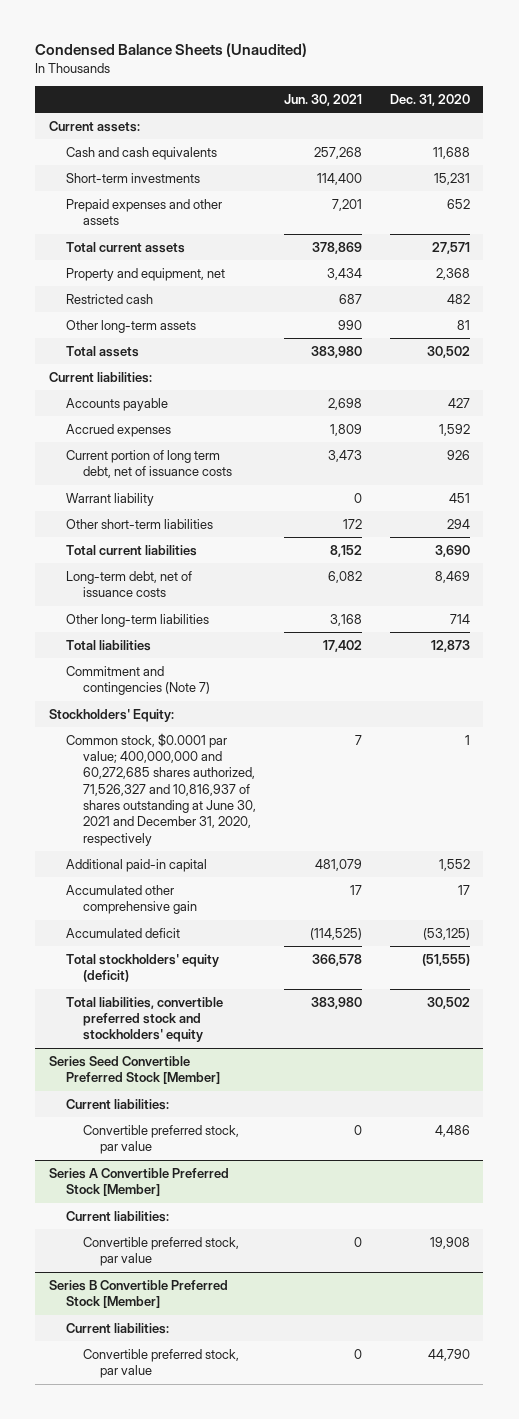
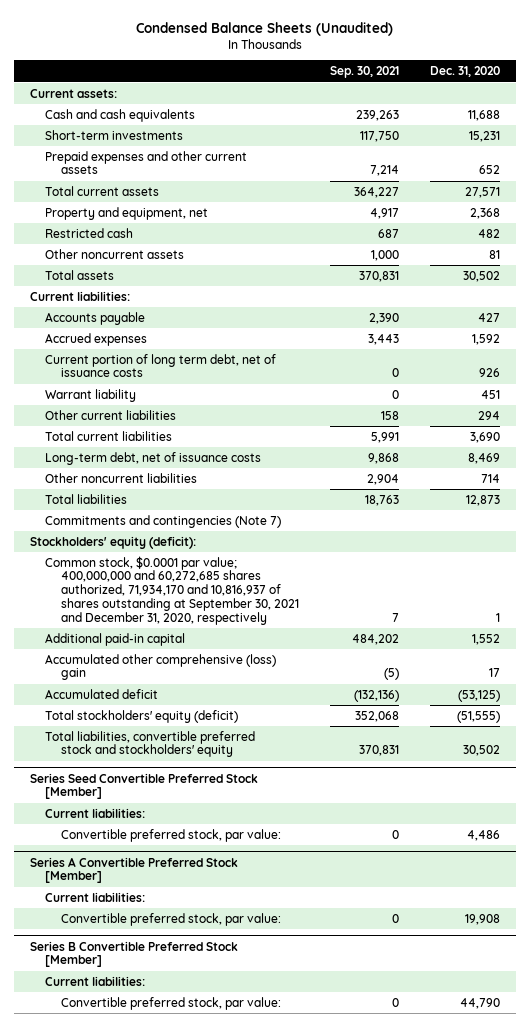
[283,93,362,106] Jun. 30, 2021 -> none
none -> [329,66,399,79] Sep. 30, 2021
[66,198,223,226] Prepaid expenses and other assets -> [45,150,248,175] Prepaid expenses and other current assets
[66,319,197,333] Other long-term assets -> [45,248,185,259] Other noncurrent assets
[66,518,214,529] Other short-term liabilities -> [45,409,177,420] Other current liabilities
[66,613,210,627] Other long-term liabilities -> [45,472,198,483] Other noncurrent liabilities
[66,665,211,696] Commitment and contingencies (Note 7) -> [45,514,282,528] Commitments and contingencies (Note 7)
[49,708,175,722] Stockholders' Equity: -> [29,535,196,549] Stockholders' equity (deficit):
[66,732,257,846] Common stock, $0.0001 par value; 400,000,000 and 60,272,685 shares authorized, 71,526,327 and 10,816,937 of shares outstanding at June 30, 2021 and December 31, 2020, respectively -> [45,555,299,625] Common stock, $0.0001 par value; 400,000,000 and 60,272,685 shares authorized, 71,934,170 and 10,816,937 of shares outstanding at September 30, 2021 and December 31, 2020, respectively
[66,884,198,915] Accumulated other comprehensive gain -> [45,653,277,681] Accumulated other comprehensive (loss) gain
[83,1124,240,1155] Convertible preferred stock, par value -> [60,828,281,842] Convertible preferred stock, par value:
[83,1236,240,1267] Convertible preferred stock, par value -> [60,912,281,926] Convertible preferred stock, par value:
[83,1348,240,1379] Convertible preferred stock, par value -> [60,996,281,1010] Convertible preferred stock, par value:

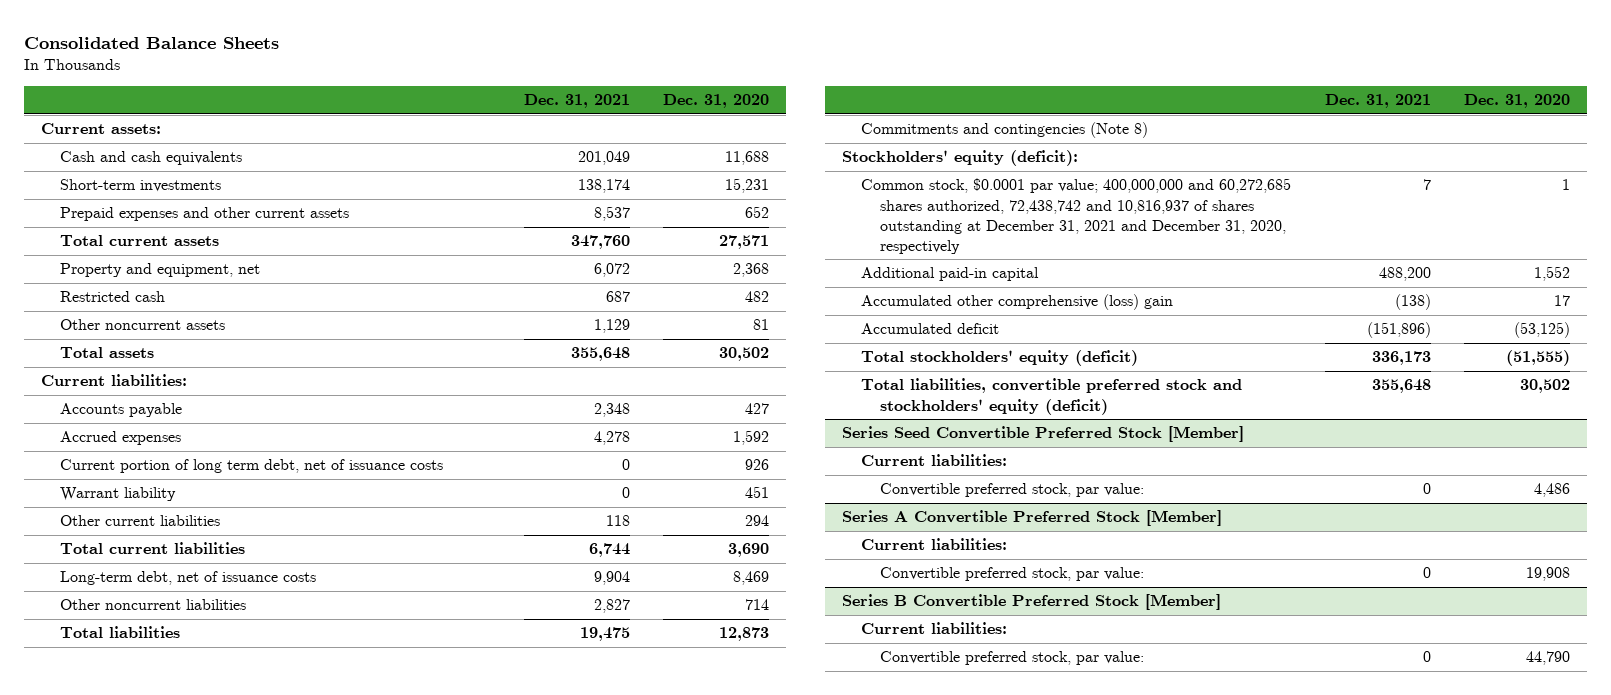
[135,21,393,36] Condensed Balance Sheets (Unaudited) -> [24,36,280,49] Consolidated Balance Sheets
[329,66,399,79] Sep. 30, 2021 -> none
none -> [523,94,630,109] Dec. 31, 2021
[45,514,282,528] Commitments and contingencies (Note 7) -> [861,122,1149,139] Commitments and contingencies (Note 8)
[45,555,299,625] Common stock, $0.0001 par value; 400,000,000 and 60,272,685 shares authorized, 71,934,170 and 10,816,937 of shares outstanding at September 30, 2021 and December 31, 2020, respectively -> [861,178,1292,254] Common stock, $0.0001 par value; 400,000,000 and 60,272,685 shares authorized, 72,438,742 and 10,816,937 of shares outstanding at December 31, 2021 and December 31, 2020, respectively
[45,730,256,758] Total liabilities, convertible preferred stock and stockholders' equity -> [861,378,1243,415] Total liabilities, convertible preferred stock and stockholders' equity (deficit)

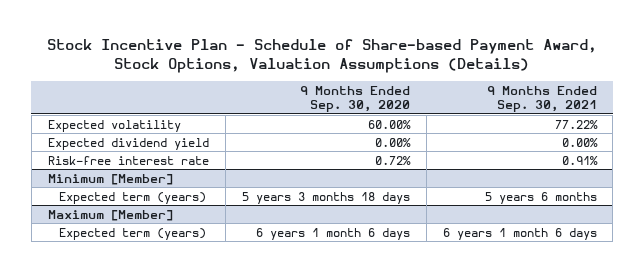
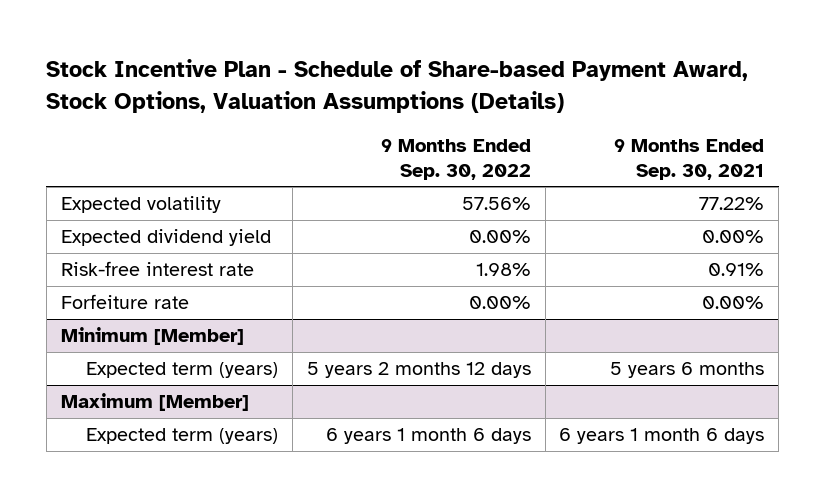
[299,85,410,112] 9 Months Ended Sep. 30, 2020 -> none
none -> [380,138,531,180] 9 Months Ended Sep. 30, 2022
none -> [60,294,189,310] Forfeiture rate

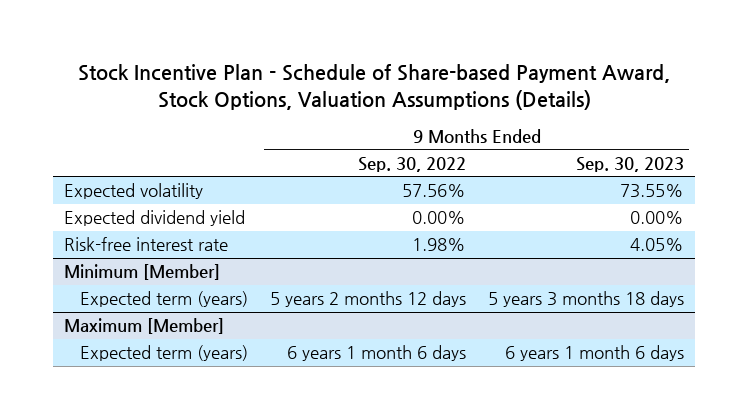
[614,138,765,180] 9 Months Ended Sep. 30, 2021 -> none
none -> [575,156,684,172] Sep. 30, 2023
[60,294,189,310] Forfeiture rate -> none

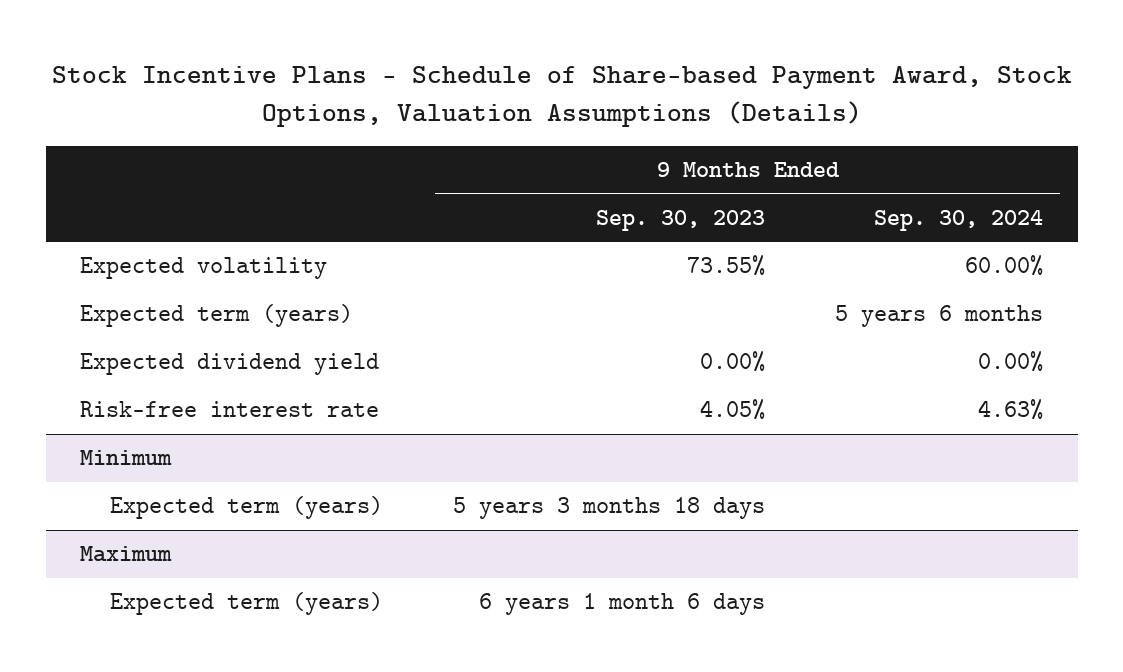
[77,64,670,110] Stock Incentive Plan - Schedule of Share-based Payment Award, Stock Options, Valuation Assumptions (Details) -> [51,66,1072,128] Stock Incentive Plans - Schedule of Share-based Payment Award, Stock Options, Valuation Assumptions (Details)
[357,156,466,172] Sep. 30, 2022 -> none
none -> [873,209,1043,231] Sep. 30, 2024
none -> [80,304,354,328] Expected term (years)
[63,264,220,281] Minimum [Member] -> [80,450,173,466] Minimum
[63,318,224,335] Maximum [Member] -> [80,546,173,563] Maximum

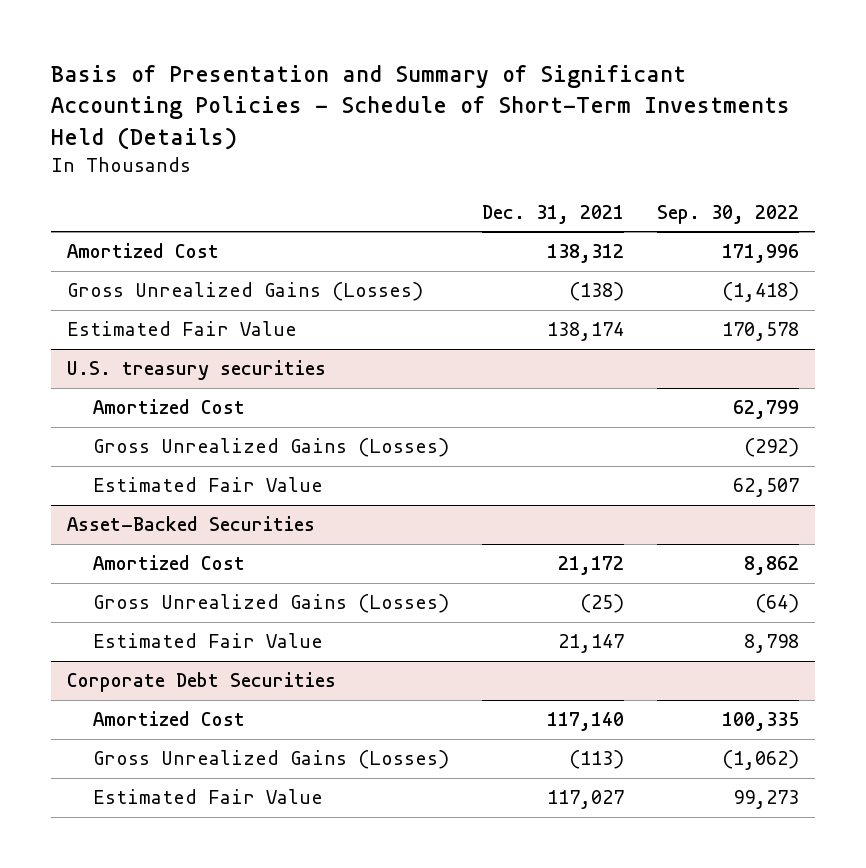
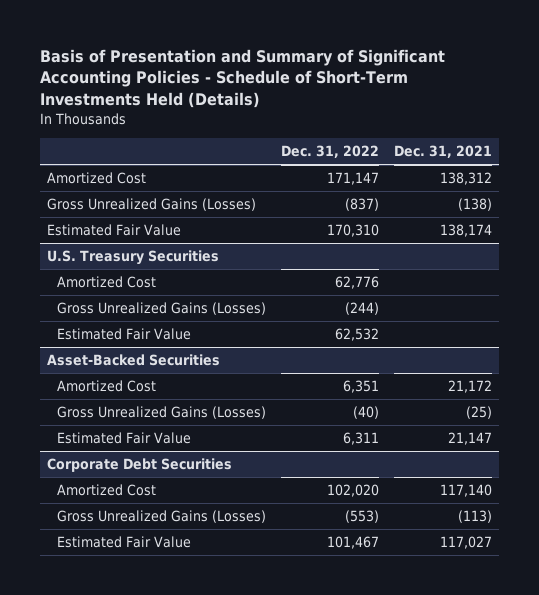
[656,204,799,224] Sep. 30, 2022 -> none
none -> [281,145,380,159] Dec. 31, 2022
[67,360,327,381] U.S. treasury securities -> [47,250,220,266] U.S. Treasury Securities

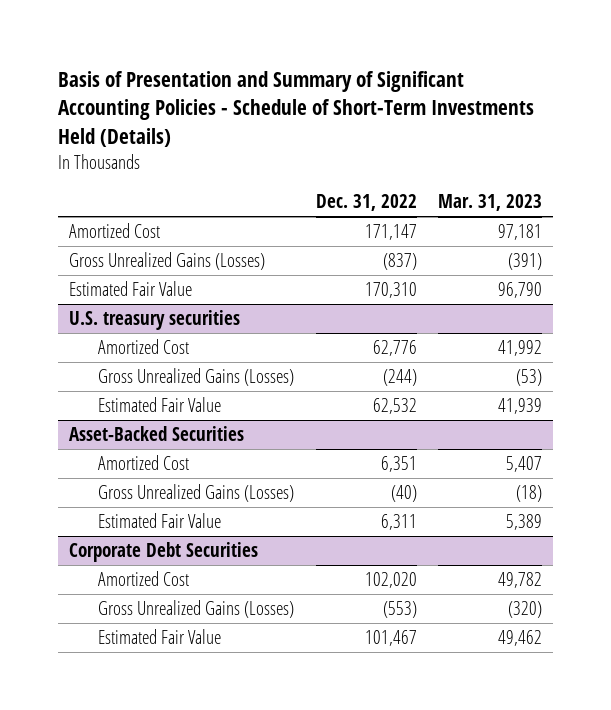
[394,145,493,159] Dec. 31, 2021 -> none
none -> [438,194,543,212] Mar. 31, 2023
[47,250,220,266] U.S. Treasury Securities -> [68,310,240,331] U.S. treasury securities

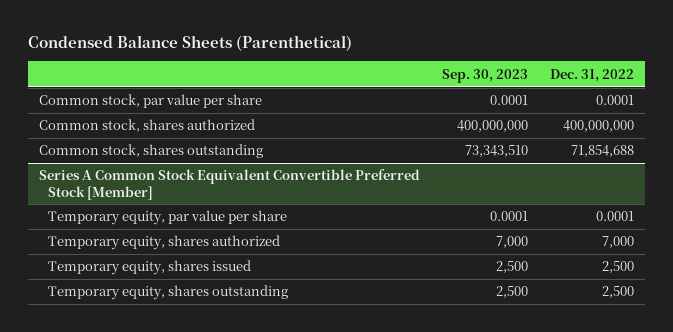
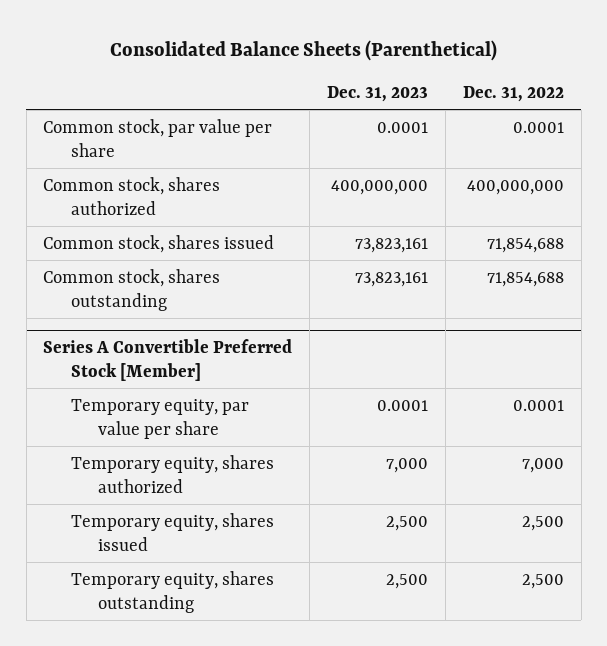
[27,35,352,52] Condensed Balance Sheets (Parenthetical) -> [109,40,497,62] Consolidated Balance Sheets (Parenthetical)
[441,68,528,83] Sep. 30, 2023 -> none
none -> [327,85,429,102] Dec. 31, 2023
none -> [43,234,275,253] Common stock, shares issued
[38,169,420,200] Series A Common Stock Equivalent Convertible Preferred Stock [Member] -> [43,338,293,381] Series A Convertible Preferred Stock [Member]

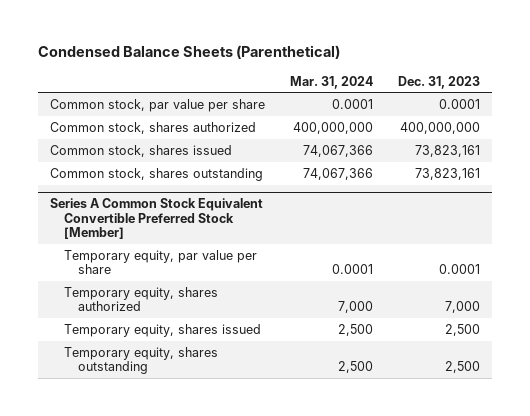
[109,40,497,62] Consolidated Balance Sheets (Parenthetical) -> [38,45,341,60] Condensed Balance Sheets (Parenthetical)
[462,85,564,102] Dec. 31, 2022 -> none
none -> [290,75,374,89] Mar. 31, 2024
[43,338,293,381] Series A Convertible Preferred Stock [Member] -> [50,198,264,240] Series A Common Stock Equivalent Convertible Preferred Stock [Member]

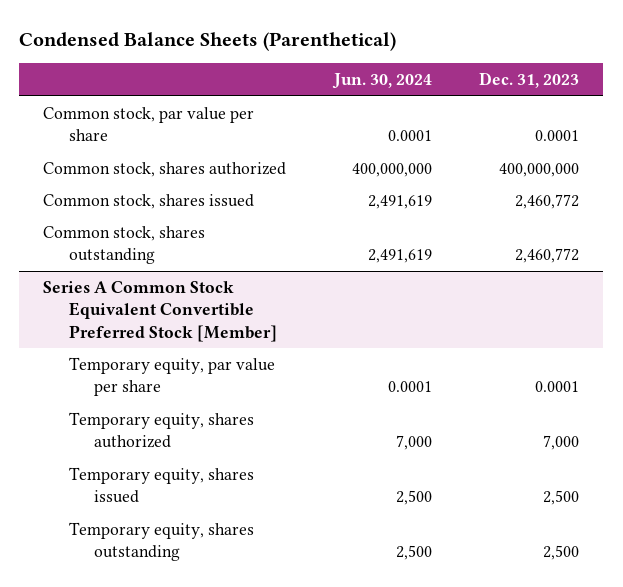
[290,75,374,89] Mar. 31, 2024 -> none
none -> [331,73,432,90] Jun. 30, 2024
[414,144,480,157] 73,823,161 -> [515,193,580,209] 2,460,772
[414,167,480,180] 73,823,161 -> [515,248,580,264] 2,460,772

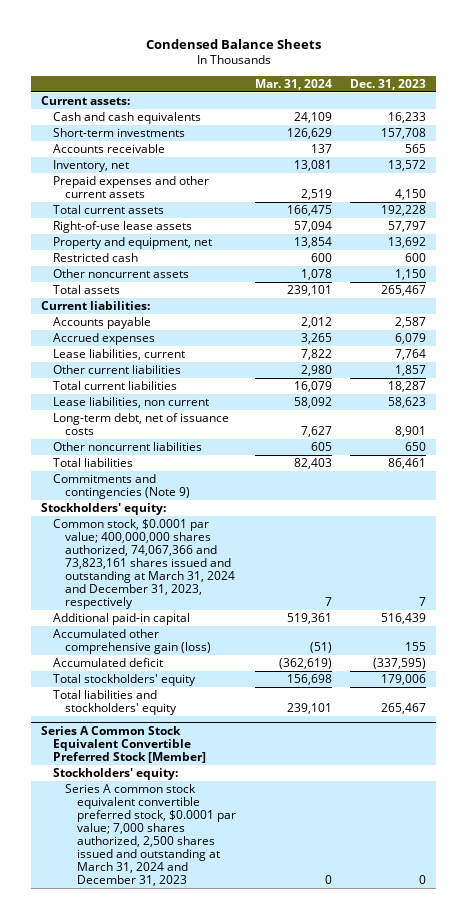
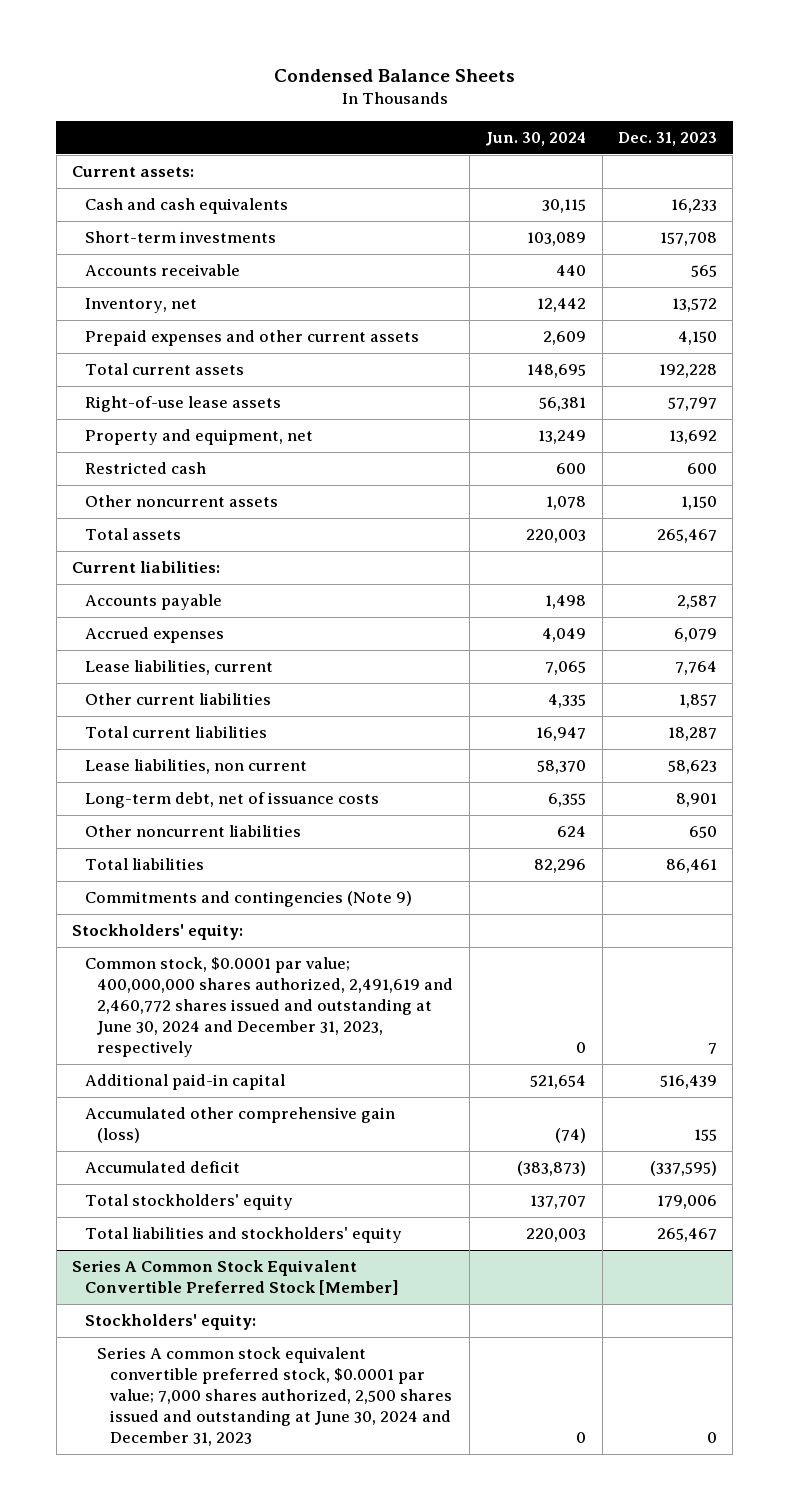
[254,78,332,90] Mar. 31, 2024 -> none
none -> [485,131,587,146] Jun. 30, 2024
[52,519,236,610] Common stock, $0.0001 par value; 400,000,000 shares authorized, 74,067,366 and 73,823,161 shares issued and outstanding at March 31, 2024 and December 31, 2023, respectively -> [84,957,454,1058] Common stock, $0.0001 par value; 400,000,000 shares authorized, 2,491,619 and 2,460,772 shares issued and outstanding at June 30, 2024 and December 31, 2023, respectively
[65,784,237,887] Series A common stock equivalent convertible preferred stock, $0.0001 par value; 7,000 shares authorized, 2,500 shares issued and outstanding at March 31, 2024 and December 31, 2023 -> [97,1347,452,1447] Series A common stock equivalent convertible preferred stock, $0.0001 par value; 7,000 shares authorized, 2,500 shares issued and outstanding at June 30, 2024 and December 31, 2023

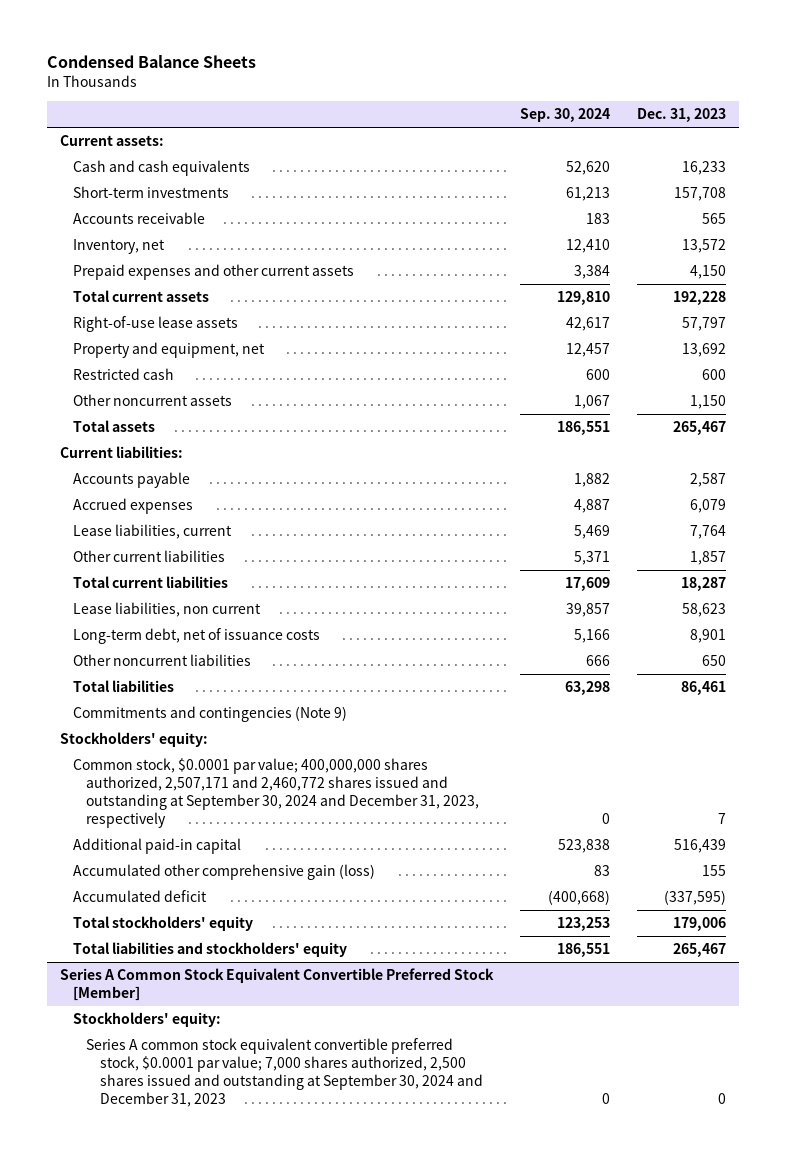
[485,131,587,146] Jun. 30, 2024 -> none
none -> [520,108,611,123] Sep. 30, 2024
[84,957,454,1058] Common stock, $0.0001 par value; 400,000,000 shares authorized, 2,491,619 and 2,460,772 shares issued and outstanding at June 30, 2024 and December 31, 2023, respectively -> [73,758,480,828] Common stock, $0.0001 par value; 400,000,000 shares authorized, 2,507,171 and 2,460,772 shares issued and outstanding at September 30, 2024 and December 31, 2023, respectively
[97,1347,452,1447] Series A common stock equivalent convertible preferred stock, $0.0001 par value; 7,000 shares authorized, 2,500 shares issued and outstanding at June 30, 2024 and December 31, 2023 -> [86,1038,483,1107] Series A common stock equivalent convertible preferred stock, $0.0001 par value; 7,000 shares authorized, 2,500 shares issued and outstanding at September 30, 2024 and December 31, 2023

